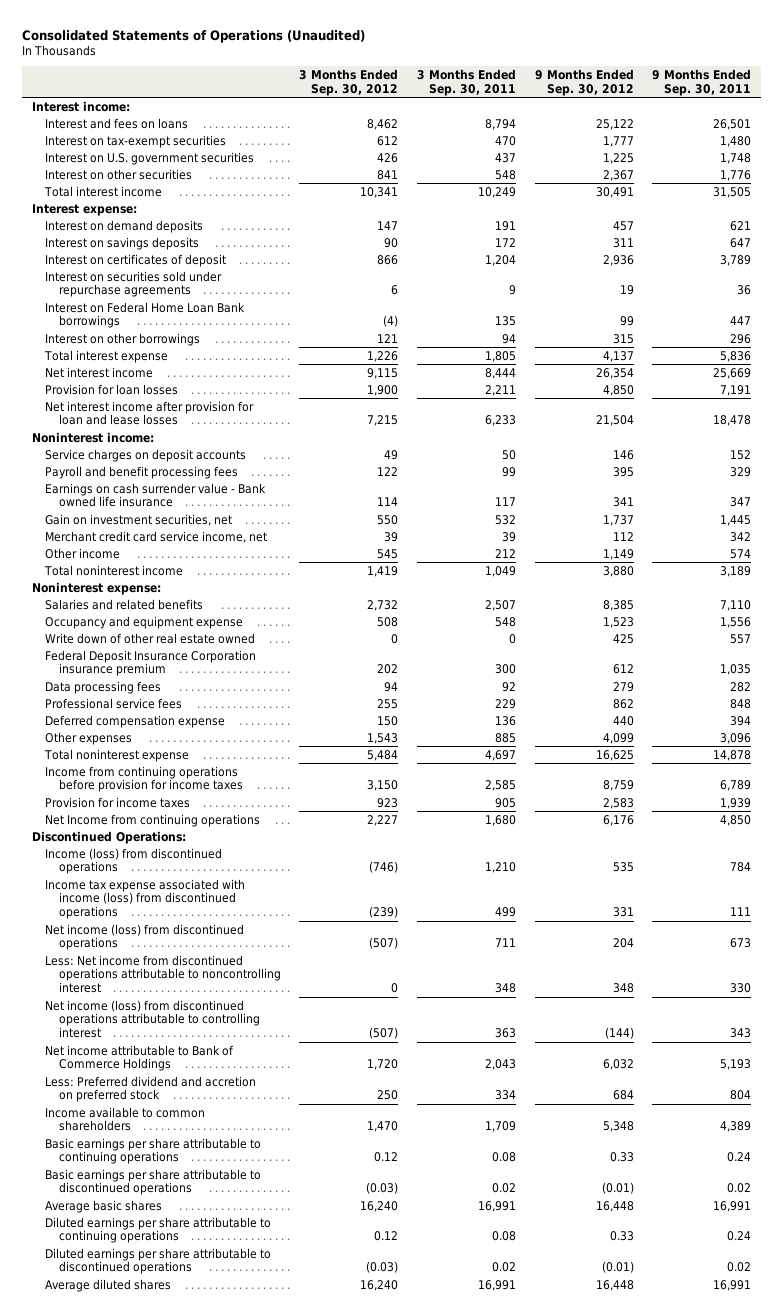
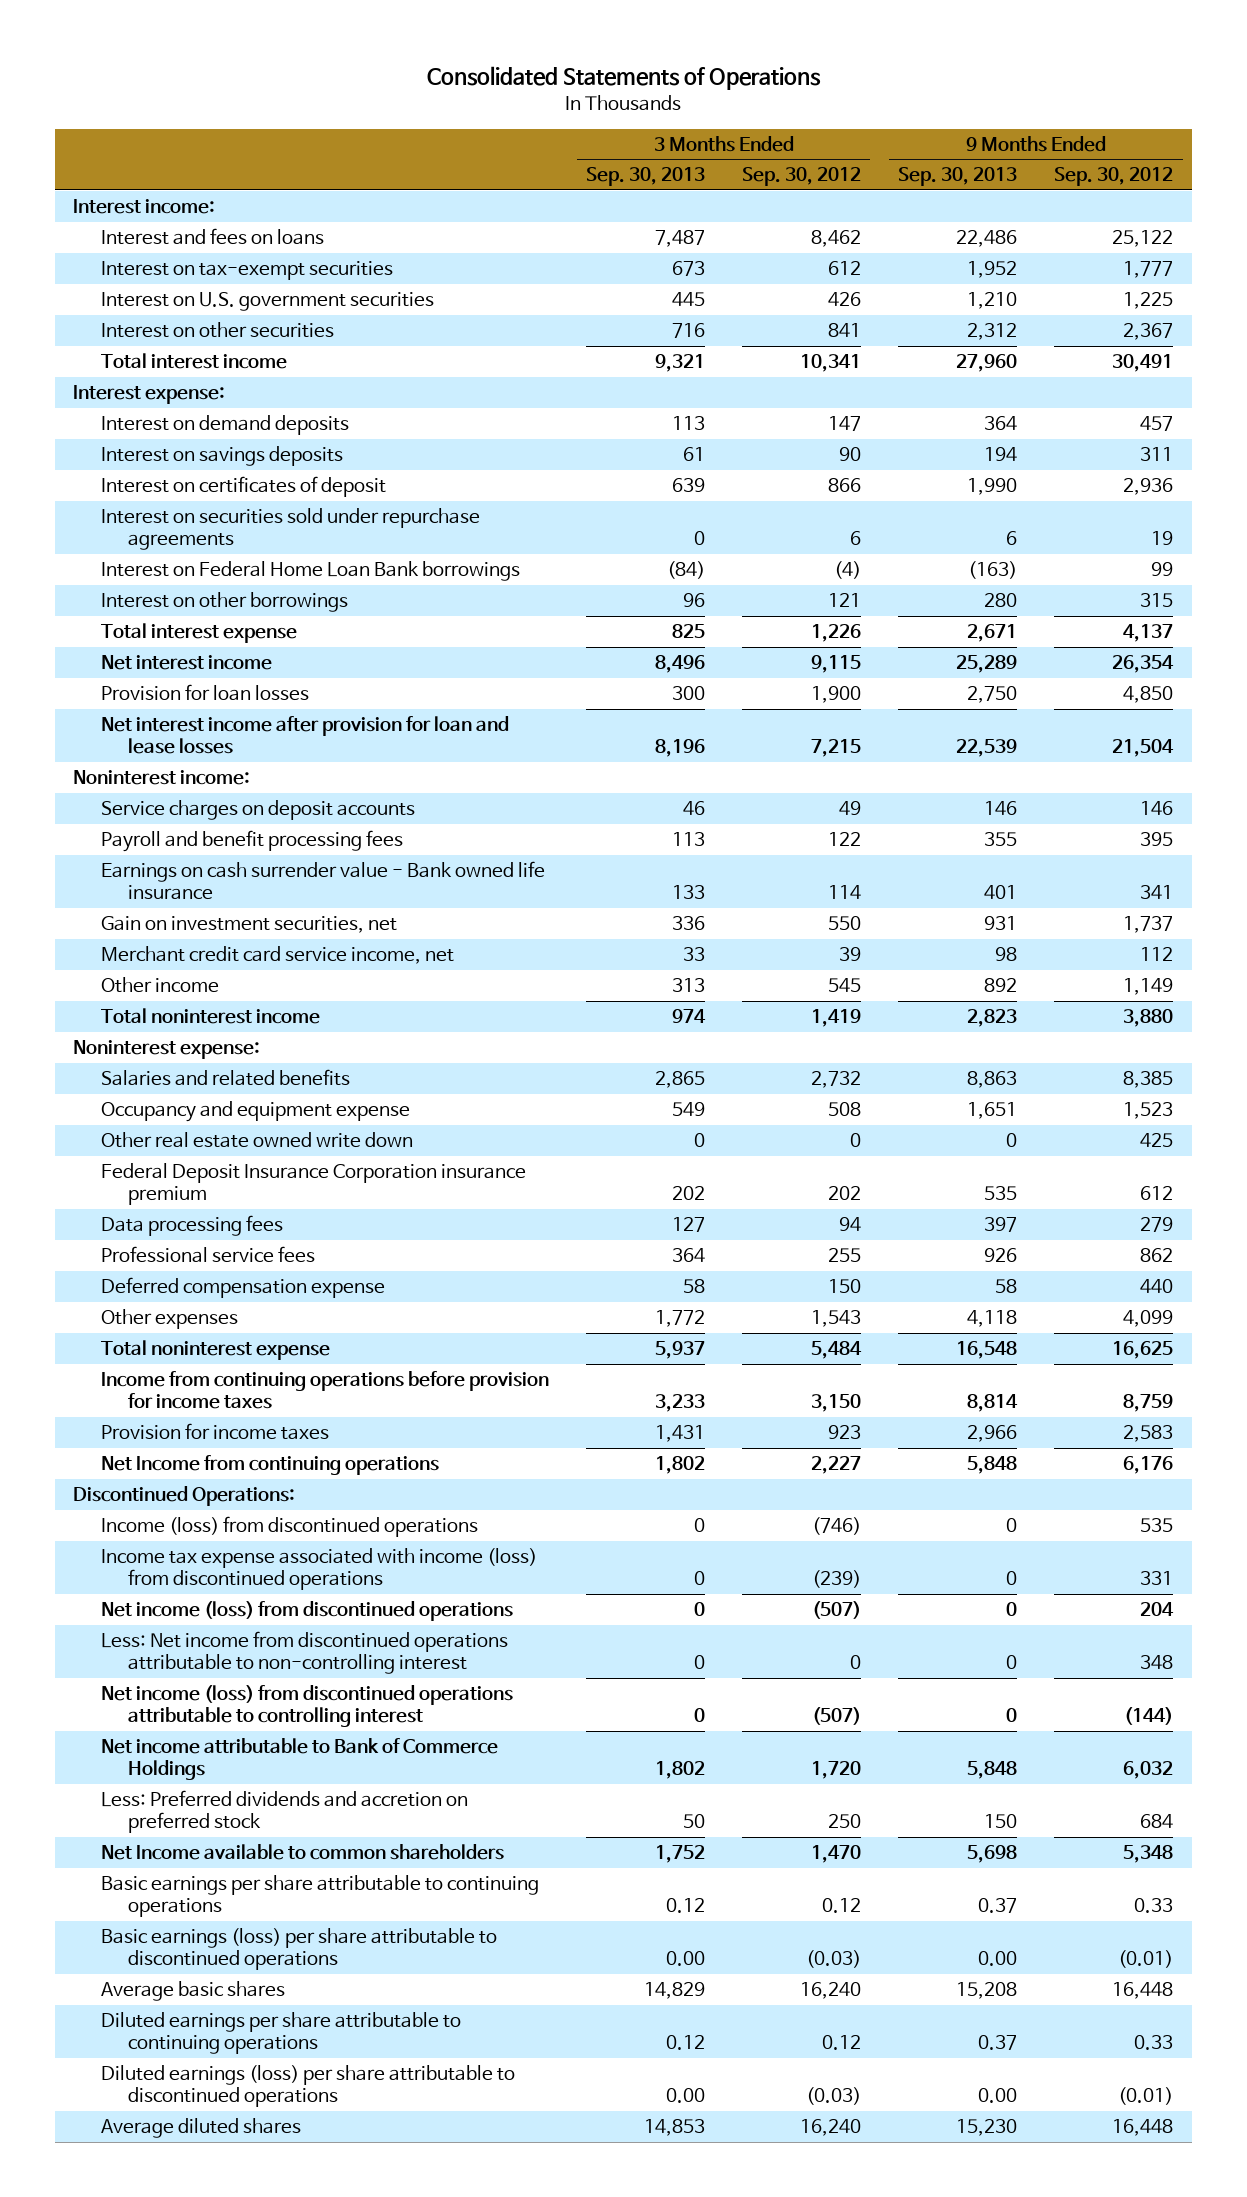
[22,29,366,43] Consolidated Statements of Operations (Unaudited) -> [427,66,822,91] Consolidated Statements of Operations
[416,68,516,96] 3 Months Ended Sep. 30, 2011 -> none
[652,68,752,96] 9 Months Ended Sep. 30, 2011 -> none
none -> [585,167,705,187] Sep. 30, 2013
none -> [898,167,1018,187] Sep. 30, 2013
[45,632,256,644] Write down of other real estate owned -> [100,1132,413,1149] Other real estate owned write down
[45,954,281,994] Less: Net income from discontinued operations attributable to noncontrolling interest -> [100,1631,508,1675] Less: Net income from discontinued operations attributable to non-controlling interest
[45,1075,257,1103] Less: Preferred dividend and accretion on preferred stock -> [100,1790,468,1834] Less: Preferred dividends and accretion on preferred stock
[45,1106,206,1132] Income available to common shareholders -> [100,1844,504,1861] Net Income available to common shareholders
[45,1168,262,1196] Basic earnings per share attributable to discontinued operations -> [100,1928,497,1971] Basic earnings (loss) per share attributable to discontinued operations
[45,1247,272,1275] Diluted earnings per share attributable to discontinued operations -> [100,2065,515,2108] Diluted earnings (loss) per share attributable to discontinued operations

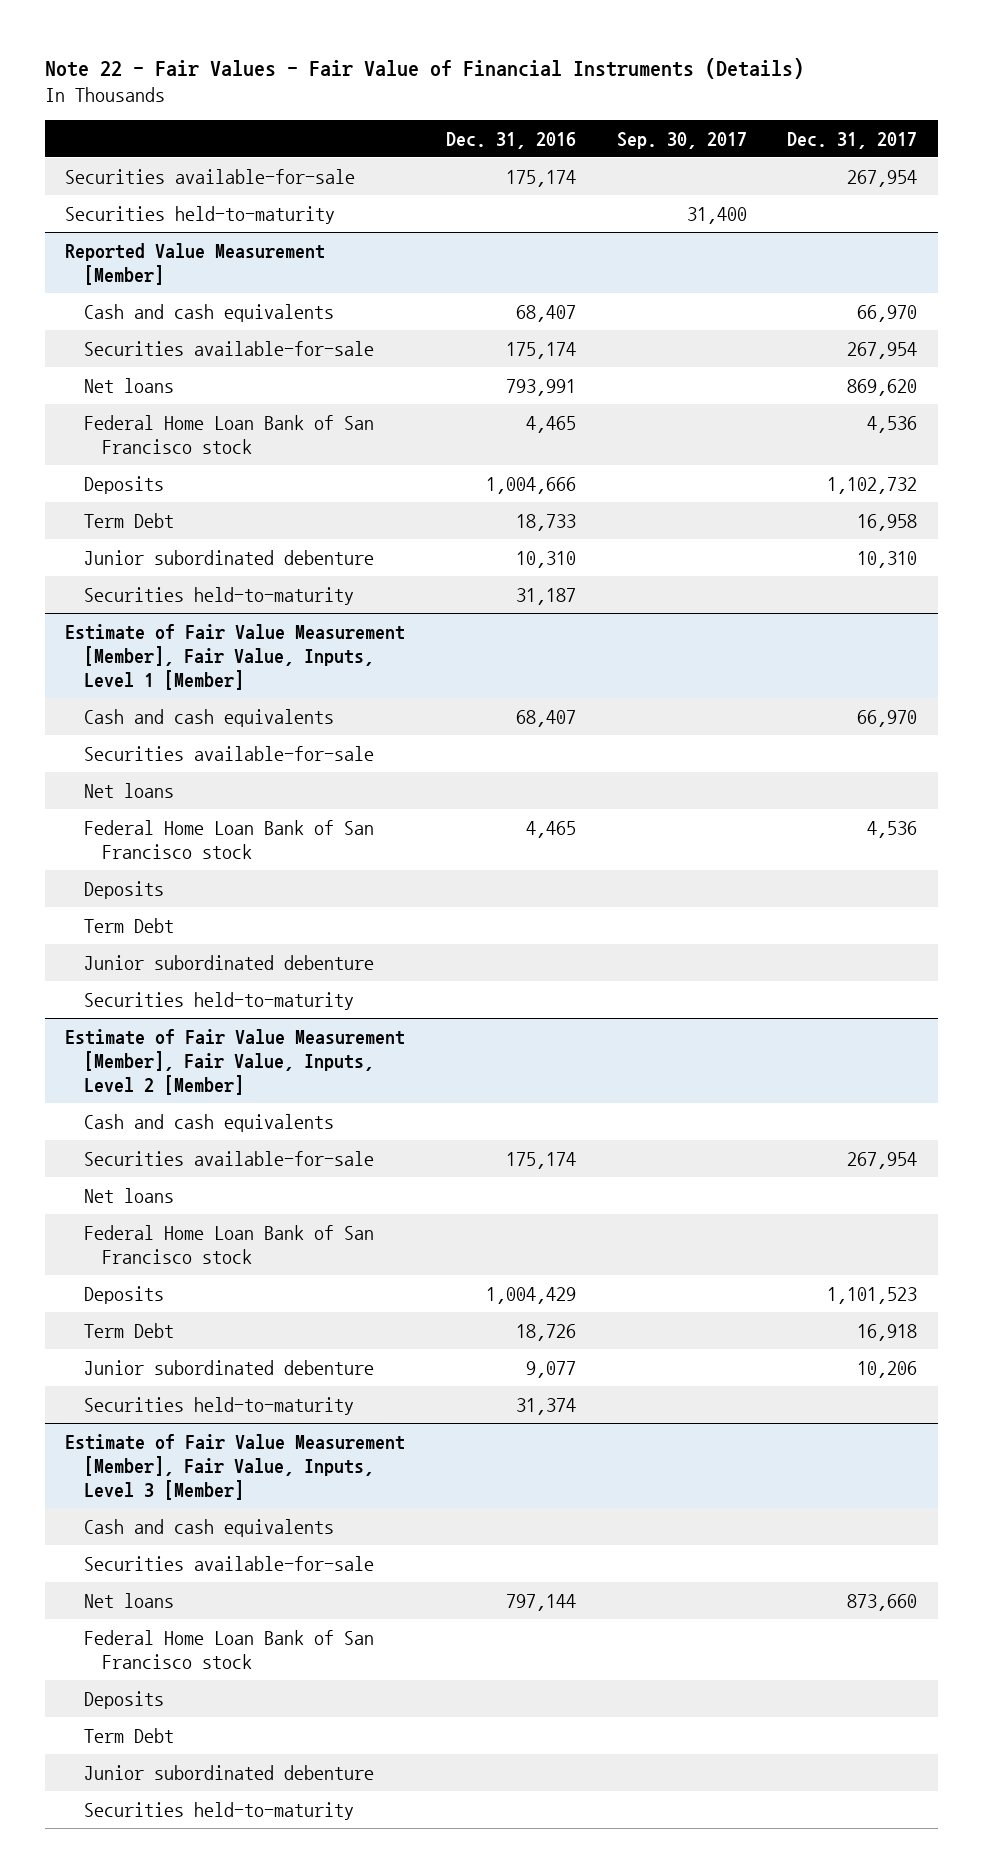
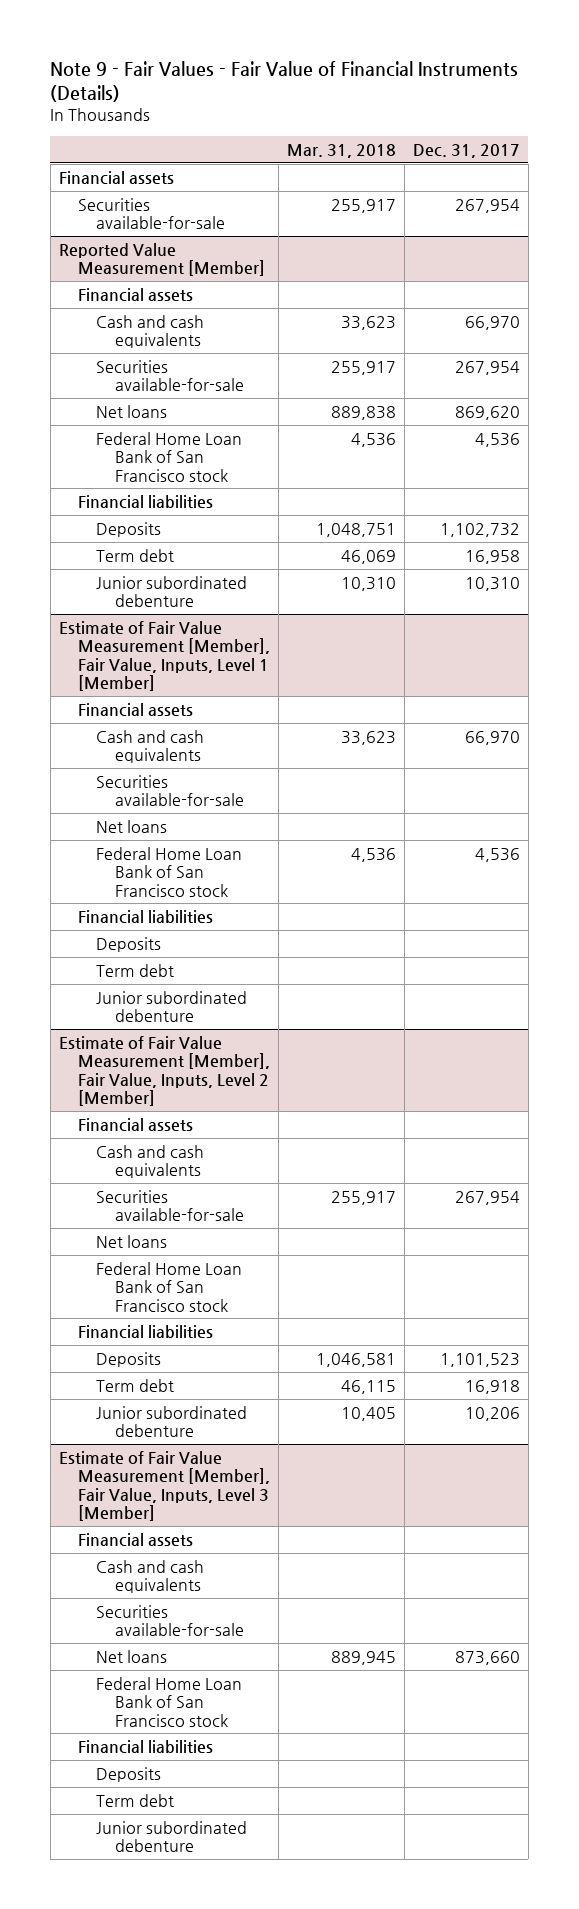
[44,57,804,79] Note 22 - Fair Values - Fair Value of Financial Instruments (Details) -> [50,60,519,103] Note 9 - Fair Values - Fair Value of Financial Instruments (Details)
[445,131,576,149] Dec. 31, 2016 -> none
[616,131,747,149] Sep. 30, 2017 -> none
none -> [286,143,396,158] Mar. 31, 2018
none -> [58,170,174,185] Financial assets
[65,205,336,224] Securities held-to-maturity -> none
none -> [77,287,193,302] Financial assets
none -> [77,494,213,509] Financial liabilities
[83,512,174,528] Term Debt -> [96,548,175,562] Term debt
[83,586,354,605] Securities held-to-maturity -> none
none -> [77,702,193,717] Financial assets
none -> [77,909,213,924] Financial liabilities
[83,917,174,933] Term Debt -> [96,963,175,977] Term debt
[83,991,354,1010] Securities held-to-maturity -> none
none -> [77,1117,193,1132] Financial assets
none -> [77,1324,213,1339] Financial liabilities
[83,1322,174,1338] Term Debt -> [96,1378,175,1392] Term debt
[83,1396,354,1415] Securities held-to-maturity -> none
none -> [77,1532,193,1547] Financial assets
none -> [77,1739,213,1754] Financial liabilities
[83,1727,174,1743] Term Debt -> [96,1793,175,1807] Term debt
[83,1801,354,1820] Securities held-to-maturity -> none

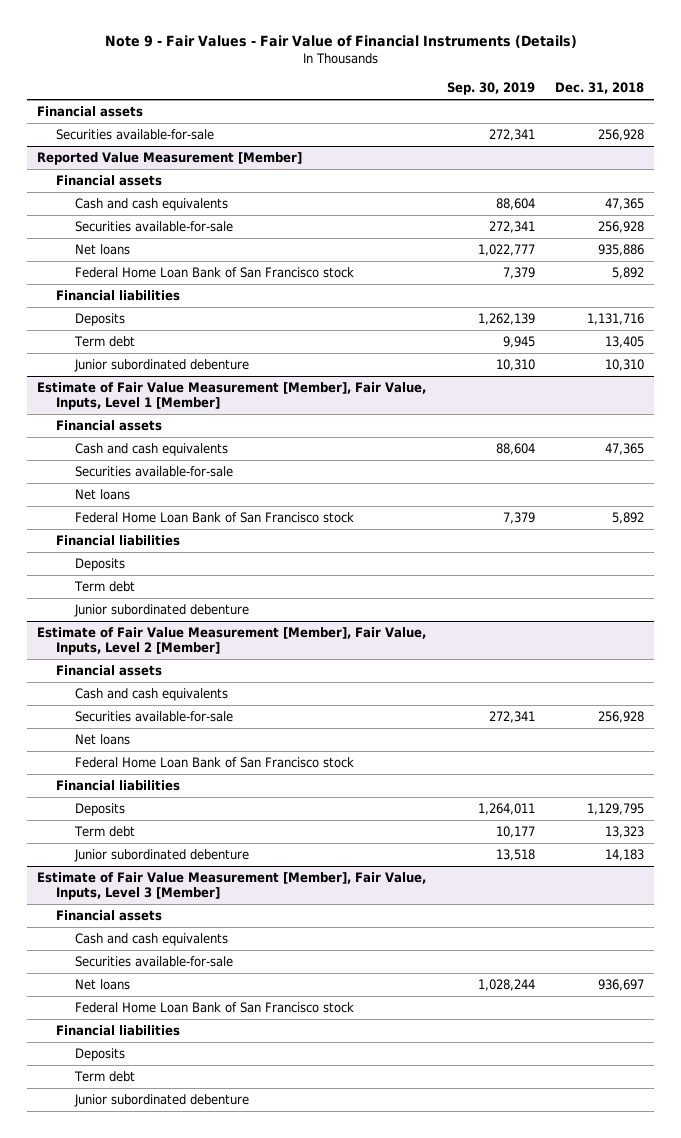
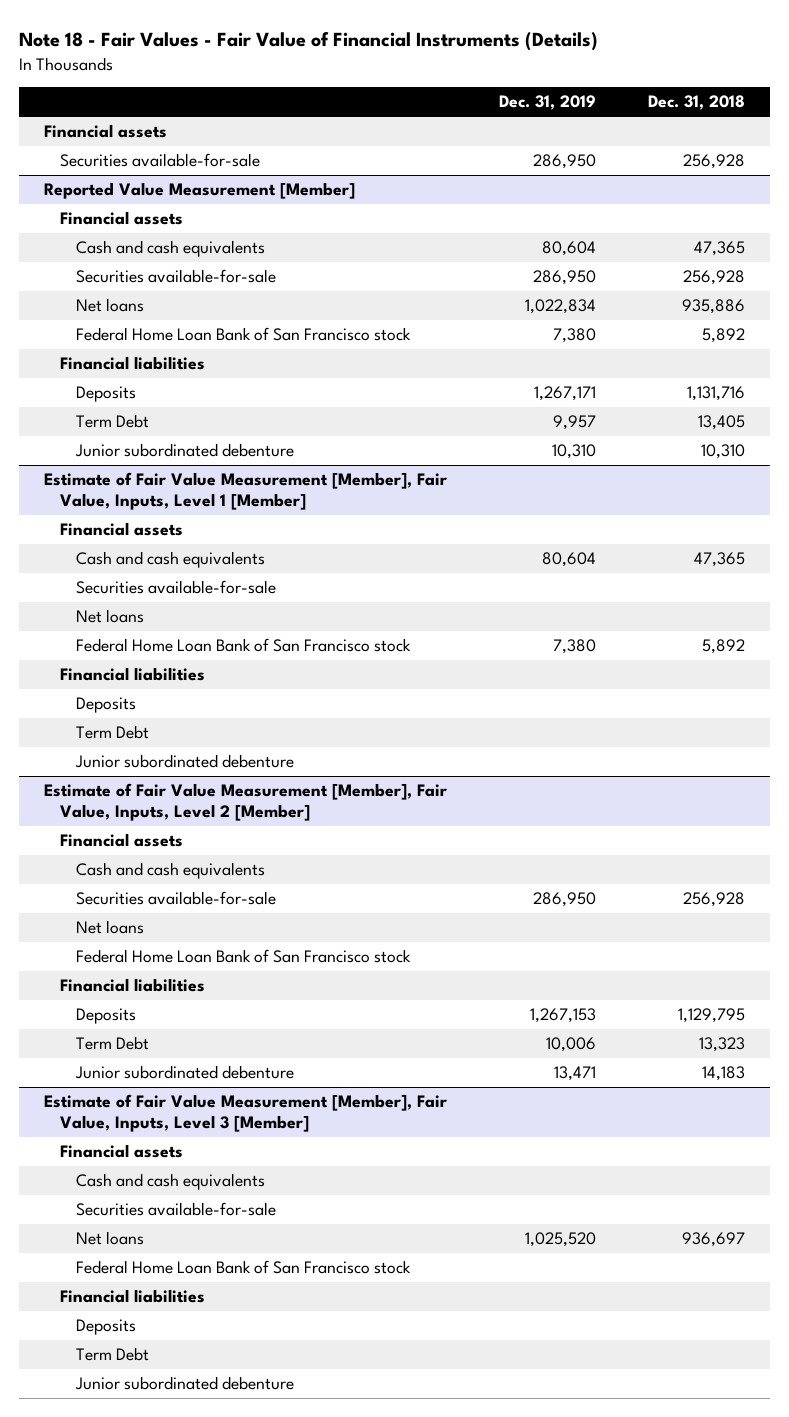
[104,35,577,49] Note 9 - Fair Values - Fair Value of Financial Instruments (Details) -> [18,31,598,51] Note 18 - Fair Values - Fair Value of Financial Instruments (Details)
[446,81,535,95] Sep. 30, 2019 -> none
none -> [498,95,596,111] Dec. 31, 2019
[74,336,136,348] Term debt -> [75,414,149,429] Term Debt
[74,581,136,593] Term debt -> [75,725,149,740] Term Debt
[74,826,136,838] Term debt -> [75,1036,149,1051] Term Debt
[74,1071,136,1083] Term debt -> [75,1347,149,1362] Term Debt

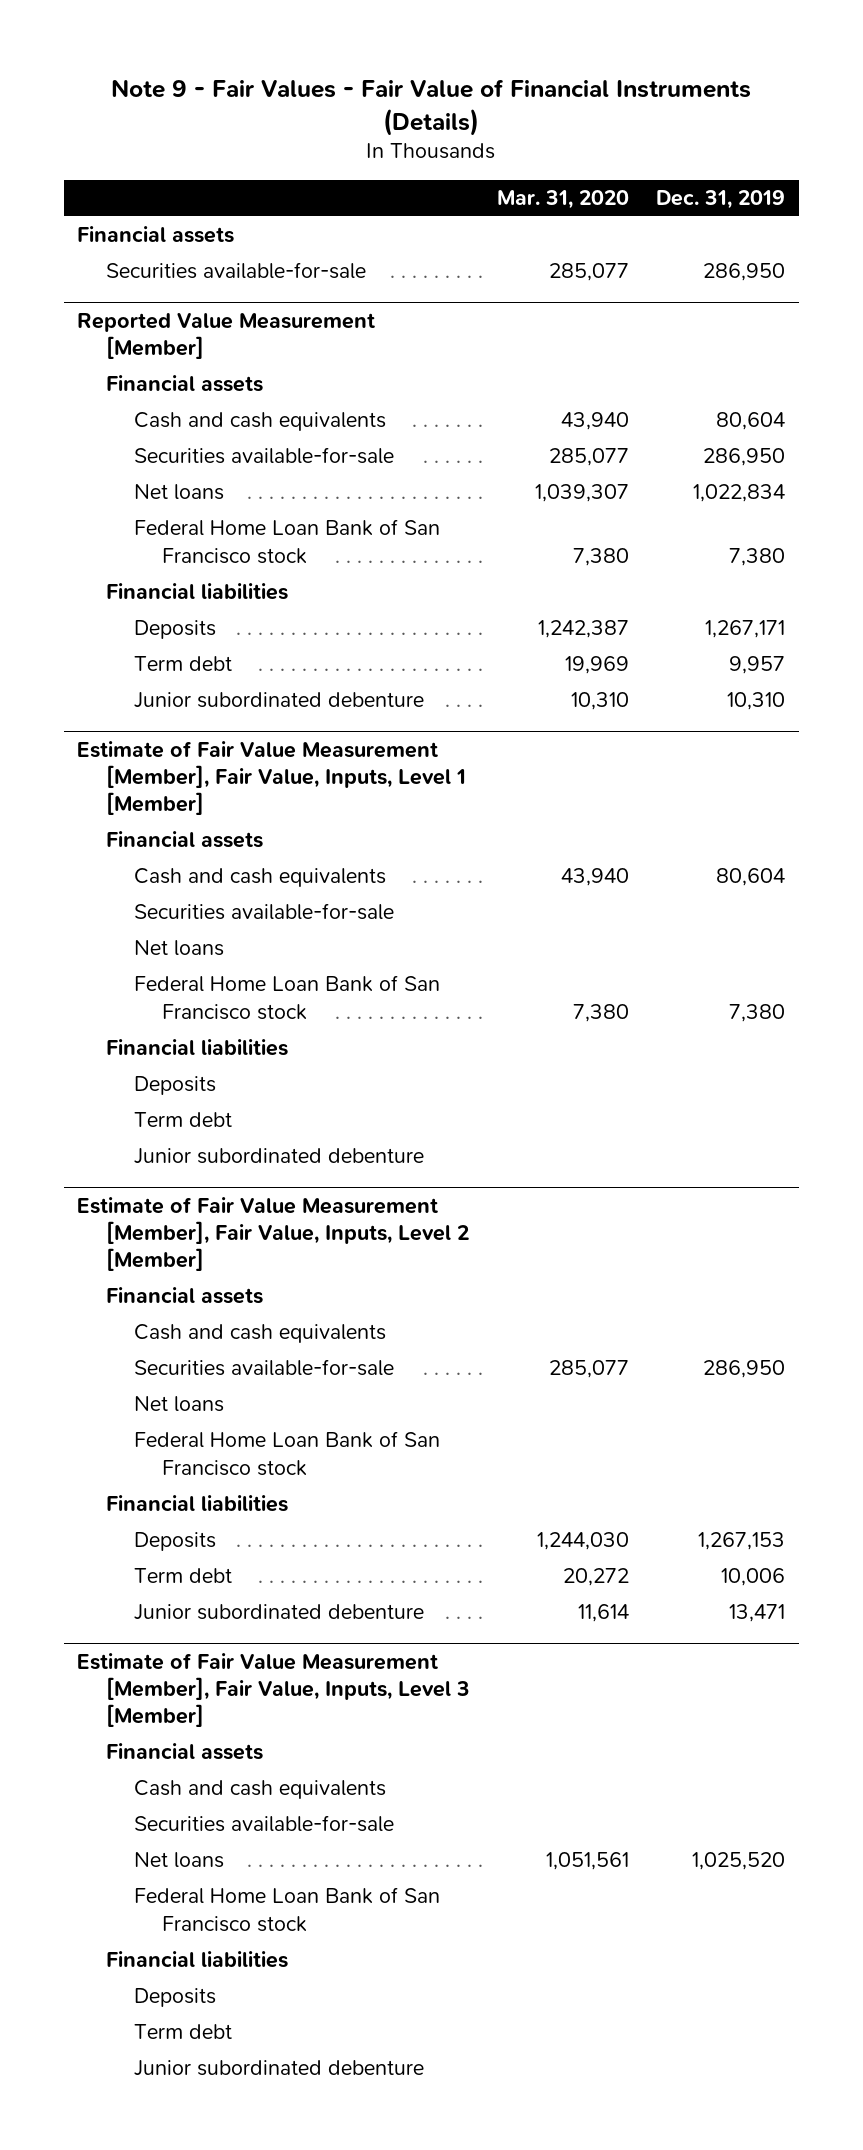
[18,31,598,51] Note 18 - Fair Values - Fair Value of Financial Instruments (Details) -> [111,78,752,136] Note 9 - Fair Values - Fair Value of Financial Instruments (Details)
[647,95,745,111] Dec. 31, 2018 -> none
none -> [497,189,630,209] Mar. 31, 2020
[75,414,149,429] Term Debt -> [133,656,232,672] Term debt
[75,725,149,740] Term Debt -> [133,1112,232,1128] Term debt
[75,1036,149,1051] Term Debt -> [133,1568,232,1584] Term debt
[75,1347,149,1362] Term Debt -> [133,2024,232,2040] Term debt

